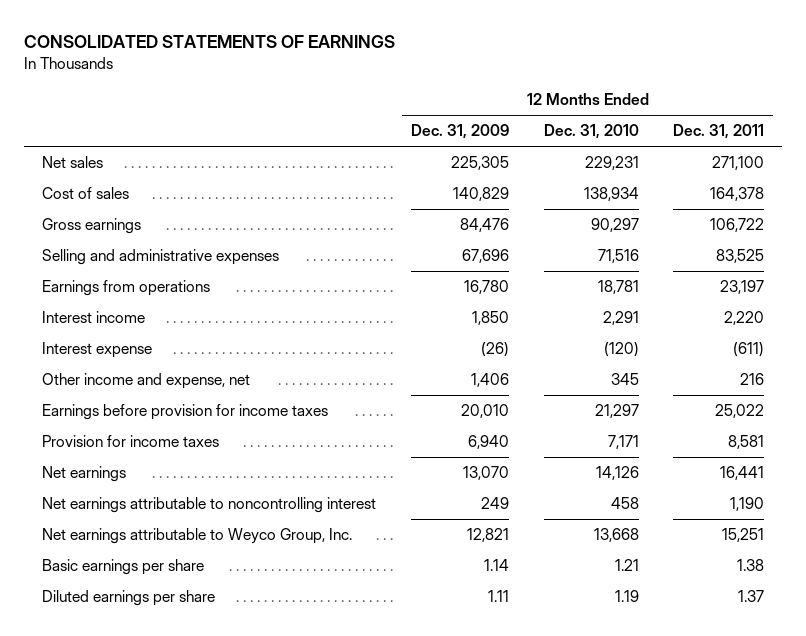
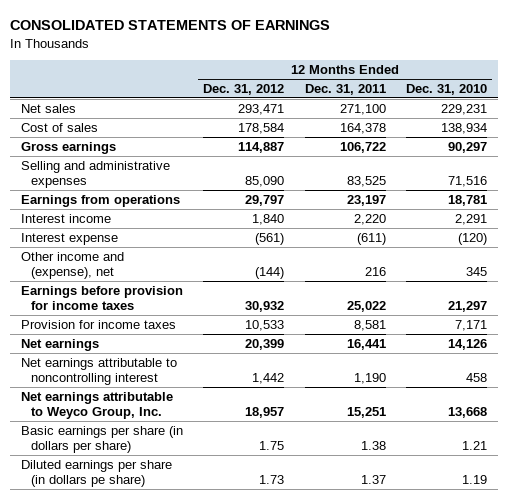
[410,124,509,140] Dec. 31, 2009 -> none
none -> [203,83,285,95] Dec. 31, 2012
[41,373,250,390] Other income and expense, net -> [20,251,124,280] Other income and (expense), net
[41,559,204,576] Basic earnings per share -> [20,425,183,454] Basic earnings per share (in dollars per share)
[41,590,215,607] Diluted earnings per share -> [20,459,172,488] Diluted earnings per share (in dollars pe share)

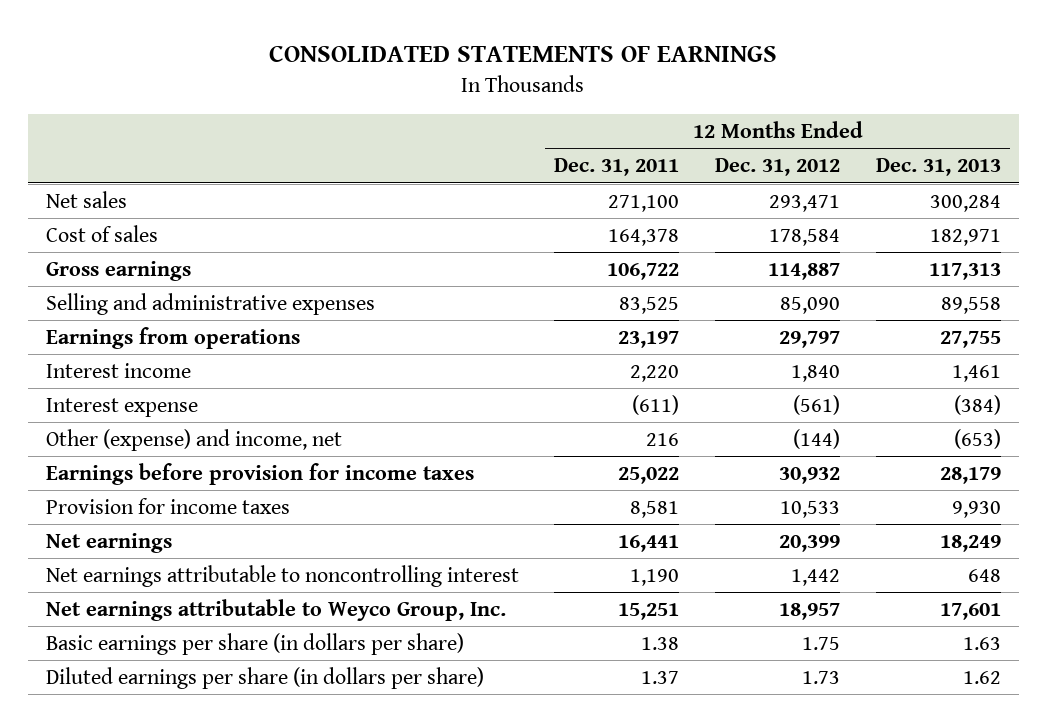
[406,83,488,95] Dec. 31, 2010 -> none
none -> [875,158,1001,177] Dec. 31, 2013
[20,251,124,280] Other income and (expense), net -> [45,429,342,452] Other (expense) and income, net
[20,459,172,488] Diluted earnings per share (in dollars pe share) -> [45,667,484,690] Diluted earnings per share (in dollars per share)

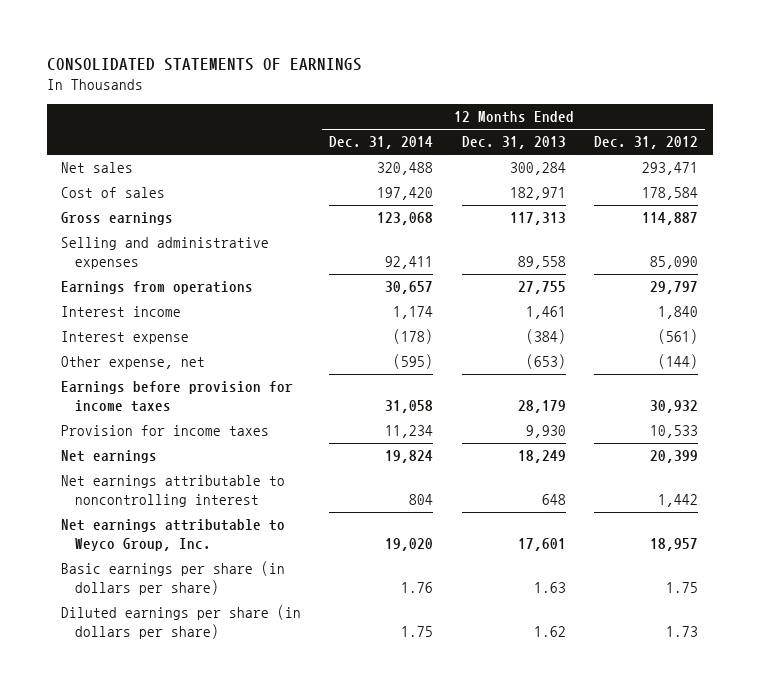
[554,158,680,177] Dec. 31, 2011 -> none
none -> [329,136,434,150] Dec. 31, 2014
[45,429,342,452] Other (expense) and income, net -> [60,356,205,370] Other expense, net

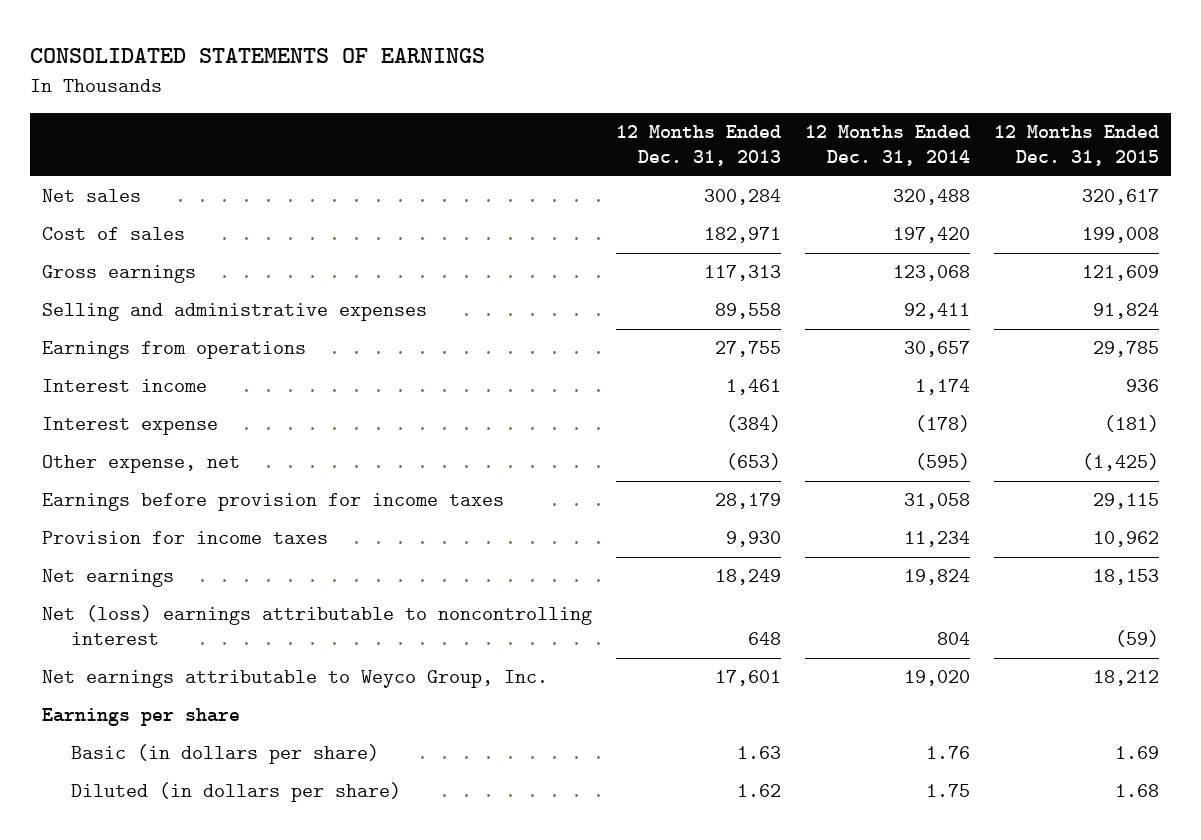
[594,136,699,150] Dec. 31, 2012 -> none
none -> [993,125,1159,167] 12 Months Ended Dec. 31, 2015
[60,475,285,507] Net earnings attributable to noncontrolling interest -> [42,605,593,646] Net (loss) earnings attributable to noncontrolling interest
none -> [42,708,241,727] Earnings per share
[60,561,285,595] Basic earnings per share (in dollars per share) -> [70,744,379,765] Basic (in dollars per share)
[60,605,301,639] Diluted earnings per share (in dollars per share) -> [70,782,401,803] Diluted (in dollars per share)

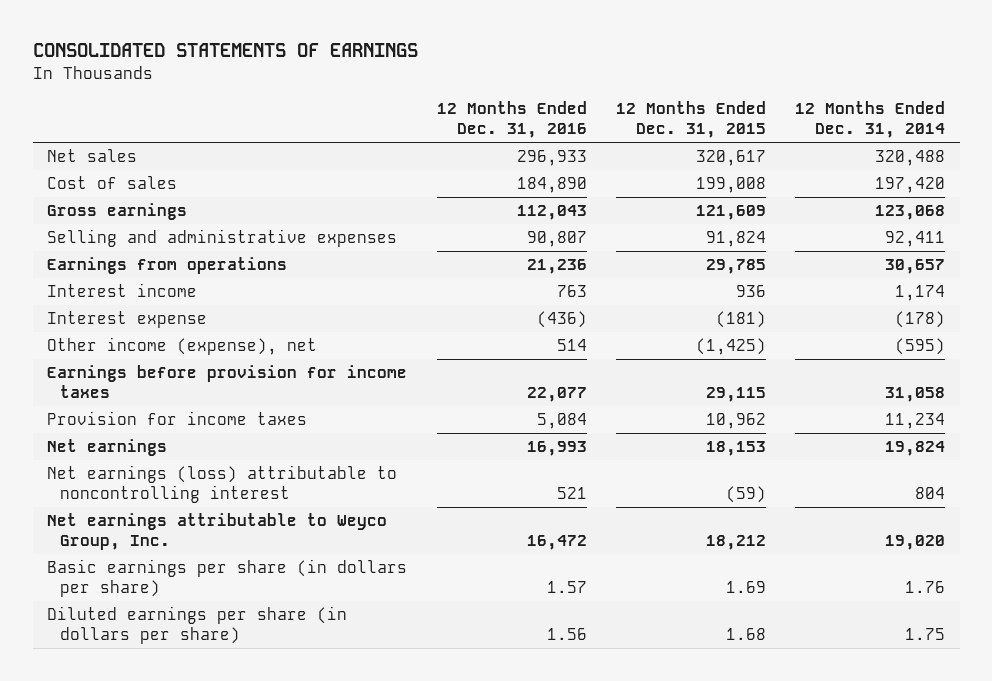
[616,125,782,167] 12 Months Ended Dec. 31, 2013 -> none
none -> [436,100,587,139] 12 Months Ended Dec. 31, 2016
[42,455,241,474] Other expense, net -> [47,336,318,355] Other income (expense), net
[42,605,593,646] Net (loss) earnings attributable to noncontrolling interest -> [47,464,398,504] Net earnings (loss) attributable to noncontrolling interest
[42,708,241,727] Earnings per share -> none
[70,744,379,765] Basic (in dollars per share) -> [47,558,408,598] Basic earnings per share (in dollars per share)
[70,782,401,803] Diluted (in dollars per share) -> [47,605,348,645] Diluted earnings per share (in dollars per share)

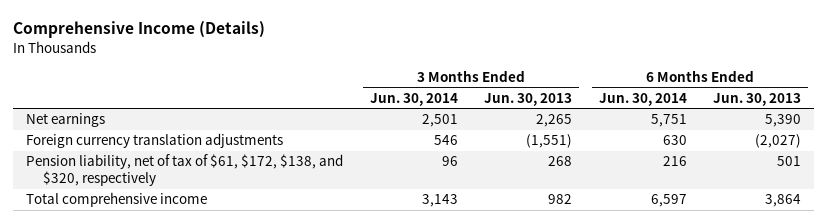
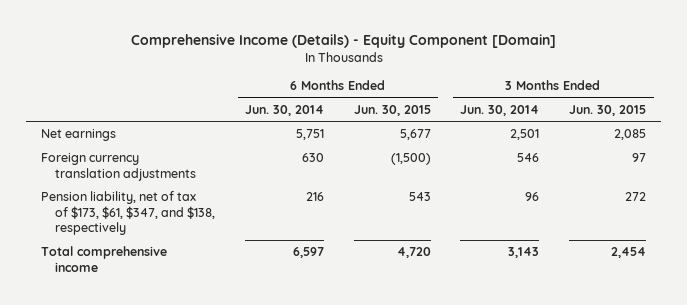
[13,21,266,39] Comprehensive Income (Details) -> [130,34,556,49] Comprehensive Income (Details) - Equity Component [Domain]
[484,92,573,106] Jun. 30, 2013 -> none
[713,92,802,106] Jun. 30, 2013 -> none
none -> [353,104,431,116] Jun. 30, 2015
none -> [569,104,647,116] Jun. 30, 2015
[26,154,344,187] Pension liability, net of tax of $61, $172, $138, and $320, respectively -> [40,191,216,236] Pension liability, net of tax of $173, $61, $347, and $138, respectively

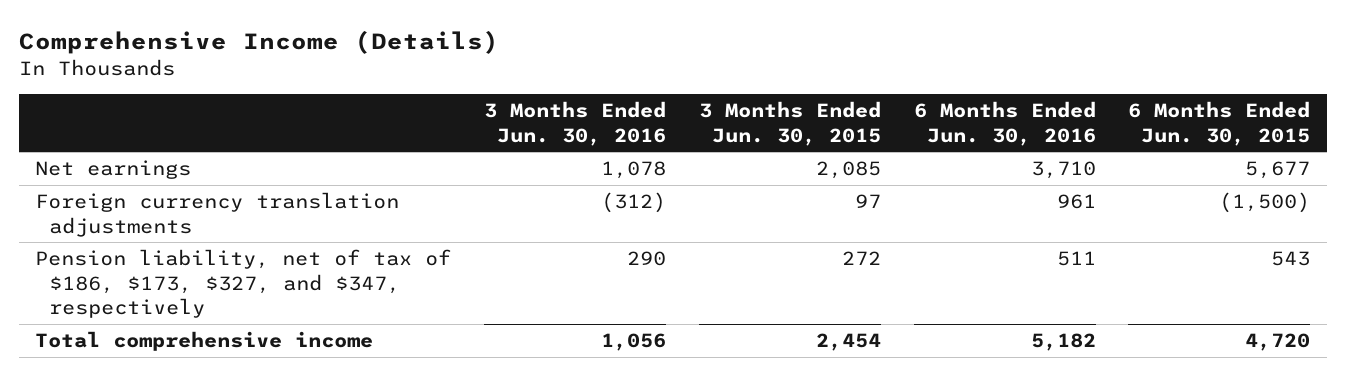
[130,34,556,49] Comprehensive Income (Details) - Equity Component [Domain] -> [19,29,500,54] Comprehensive Income (Details)
[244,104,324,116] Jun. 30, 2014 -> none
[460,104,540,116] Jun. 30, 2014 -> none
none -> [484,101,667,146] 3 Months Ended Jun. 30, 2016
none -> [913,101,1096,146] 6 Months Ended Jun. 30, 2016
[40,191,216,236] Pension liability, net of tax of $173, $61, $347, and $138, respectively -> [35,248,452,319] Pension liability, net of tax of $186, $173, $327, and $347, respectively

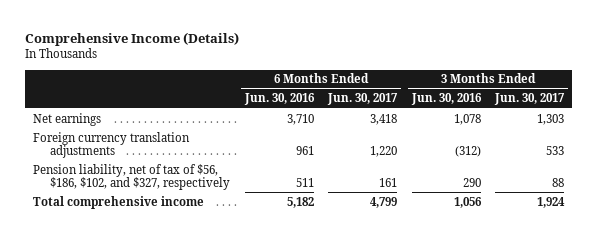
[698,101,881,146] 3 Months Ended Jun. 30, 2015 -> none
[1128,101,1311,146] 6 Months Ended Jun. 30, 2015 -> none
none -> [327,93,399,106] Jun. 30, 2017
none -> [494,93,566,106] Jun. 30, 2017
[35,248,452,319] Pension liability, net of tax of $186, $173, $327, and $347, respectively -> [32,163,230,190] Pension liability, net of tax of $56, $186, $102, and $327, respectively

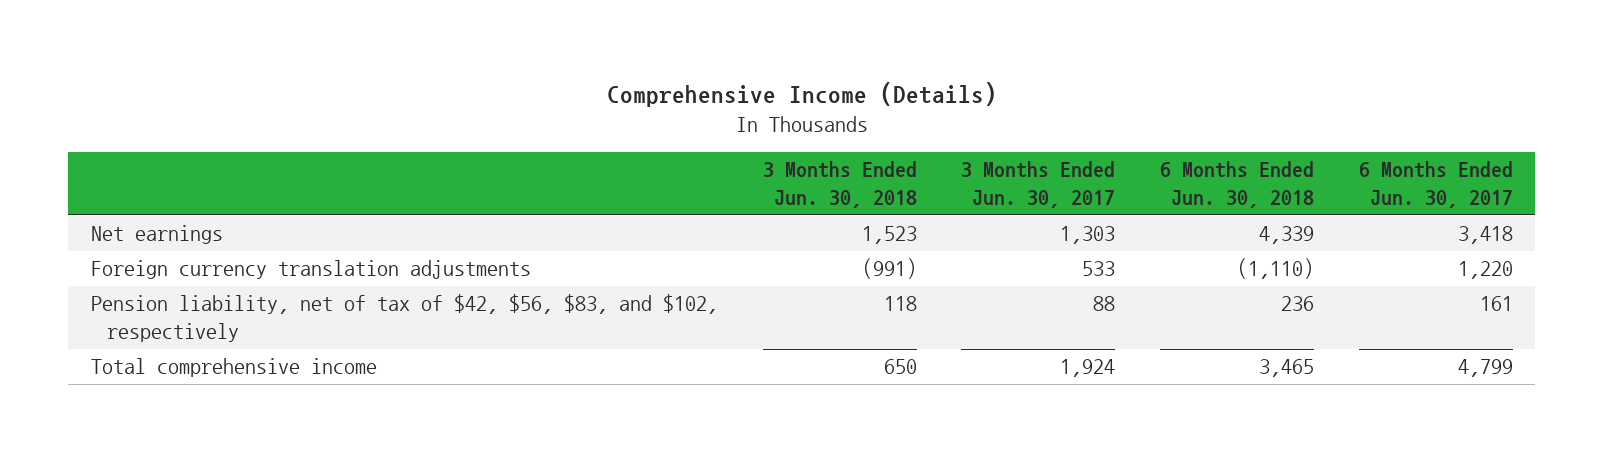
[243,93,315,106] Jun. 30, 2016 -> none
[410,93,482,106] Jun. 30, 2016 -> none
none -> [762,161,917,209] 3 Months Ended Jun. 30, 2018
none -> [1160,161,1315,209] 6 Months Ended Jun. 30, 2018
[32,163,230,190] Pension liability, net of tax of $56, $186, $102, and $327, respectively -> [90,294,718,342] Pension liability, net of tax of $42, $56, $83, and $102, respectively

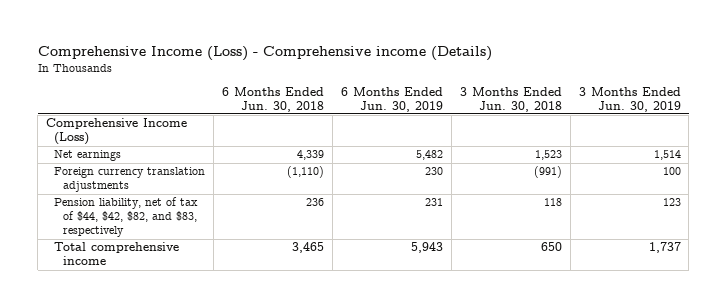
[606,81,997,107] Comprehensive Income (Details) -> [37,45,492,61] Comprehensive Income (Loss) - Comprehensive income (Details)
[961,161,1116,209] 3 Months Ended Jun. 30, 2017 -> none
[1358,161,1513,209] 6 Months Ended Jun. 30, 2017 -> none
none -> [341,86,444,112] 6 Months Ended Jun. 30, 2019
none -> [578,86,681,112] 3 Months Ended Jun. 30, 2019
none -> [46,118,188,146] Comprehensive Income (Loss)
[90,294,718,342] Pension liability, net of tax of $42, $56, $83, and $102, respectively -> [54,197,199,238] Pension liability, net of tax of $44, $42, $82, and $83, respectively

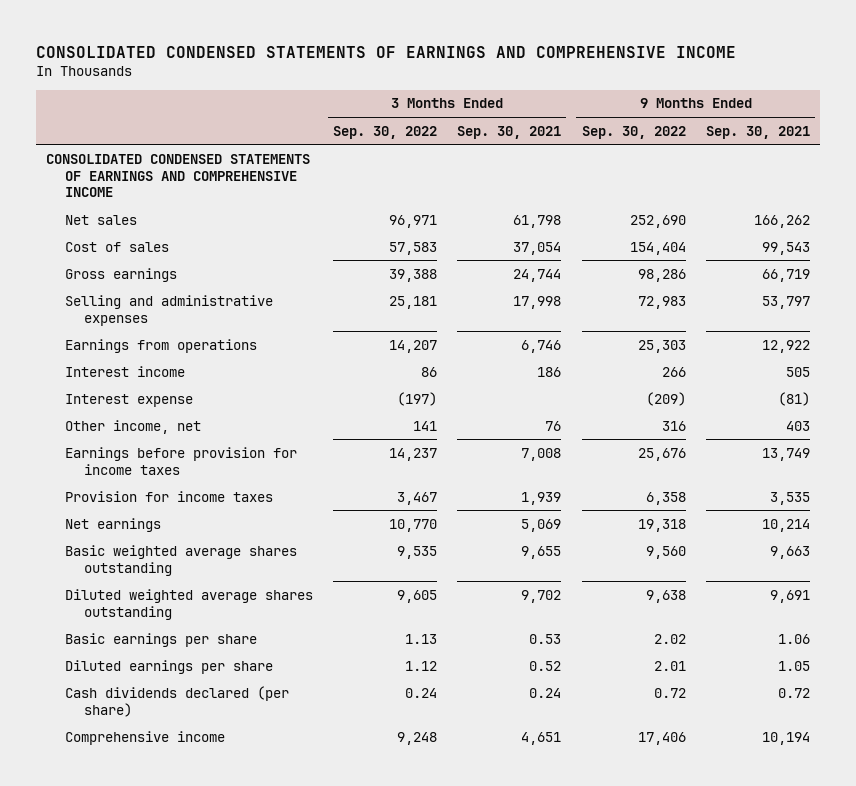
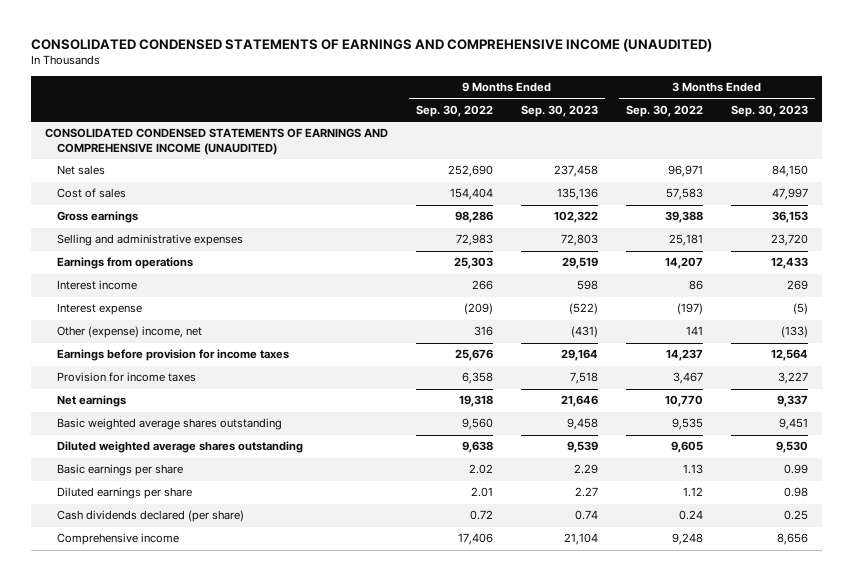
[36,45,737,58] CONSOLIDATED CONDENSED STATEMENTS OF EARNINGS AND COMPREHENSIVE INCOME -> [30,38,712,52] CONSOLIDATED CONDENSED STATEMENTS OF EARNINGS AND COMPREHENSIVE INCOME (UNAUDITED)
[457,125,562,139] Sep. 30, 2021 -> none
[705,125,810,139] Sep. 30, 2021 -> none
none -> [520,104,598,117] Sep. 30, 2023
none -> [730,104,808,117] Sep. 30, 2023
[46,153,311,198] CONSOLIDATED CONDENSED STATEMENTS OF EARNINGS AND COMPREHENSIVE INCOME -> [44,128,388,155] CONSOLIDATED CONDENSED STATEMENTS OF EARNINGS AND COMPREHENSIVE INCOME (UNAUDITED)
[65,419,202,434] Other income, net -> [57,326,203,339] Other (expense) income, net

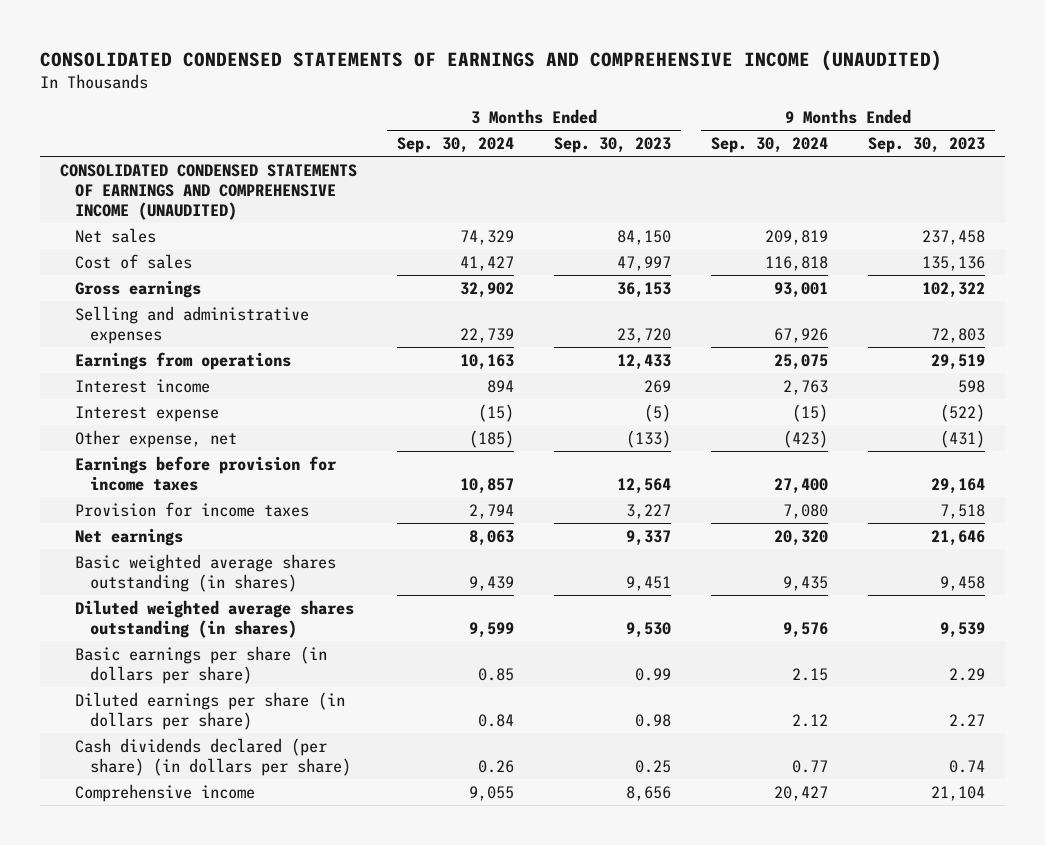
[415,104,493,117] Sep. 30, 2022 -> none
[625,104,703,117] Sep. 30, 2022 -> none
none -> [396,137,514,154] Sep. 30, 2024
none -> [710,137,828,154] Sep. 30, 2024
[57,326,203,339] Other (expense) income, net -> [75,429,238,448] Other expense, net
[57,418,283,431] Basic weighted average shares outstanding -> [75,553,337,592] Basic weighted average shares outstanding (in shares)
[57,441,304,454] Diluted weighted average shares outstanding -> [75,599,355,638] Diluted weighted average shares outstanding (in shares)
[57,464,184,477] Basic earnings per share -> [75,645,328,684] Basic earnings per share (in dollars per share)
[57,487,193,500] Diluted earnings per share -> [75,691,346,730] Diluted earnings per share (in dollars per share)
[57,510,245,523] Cash dividends declared (per share) -> [75,737,352,776] Cash dividends declared (per share) (in dollars per share)

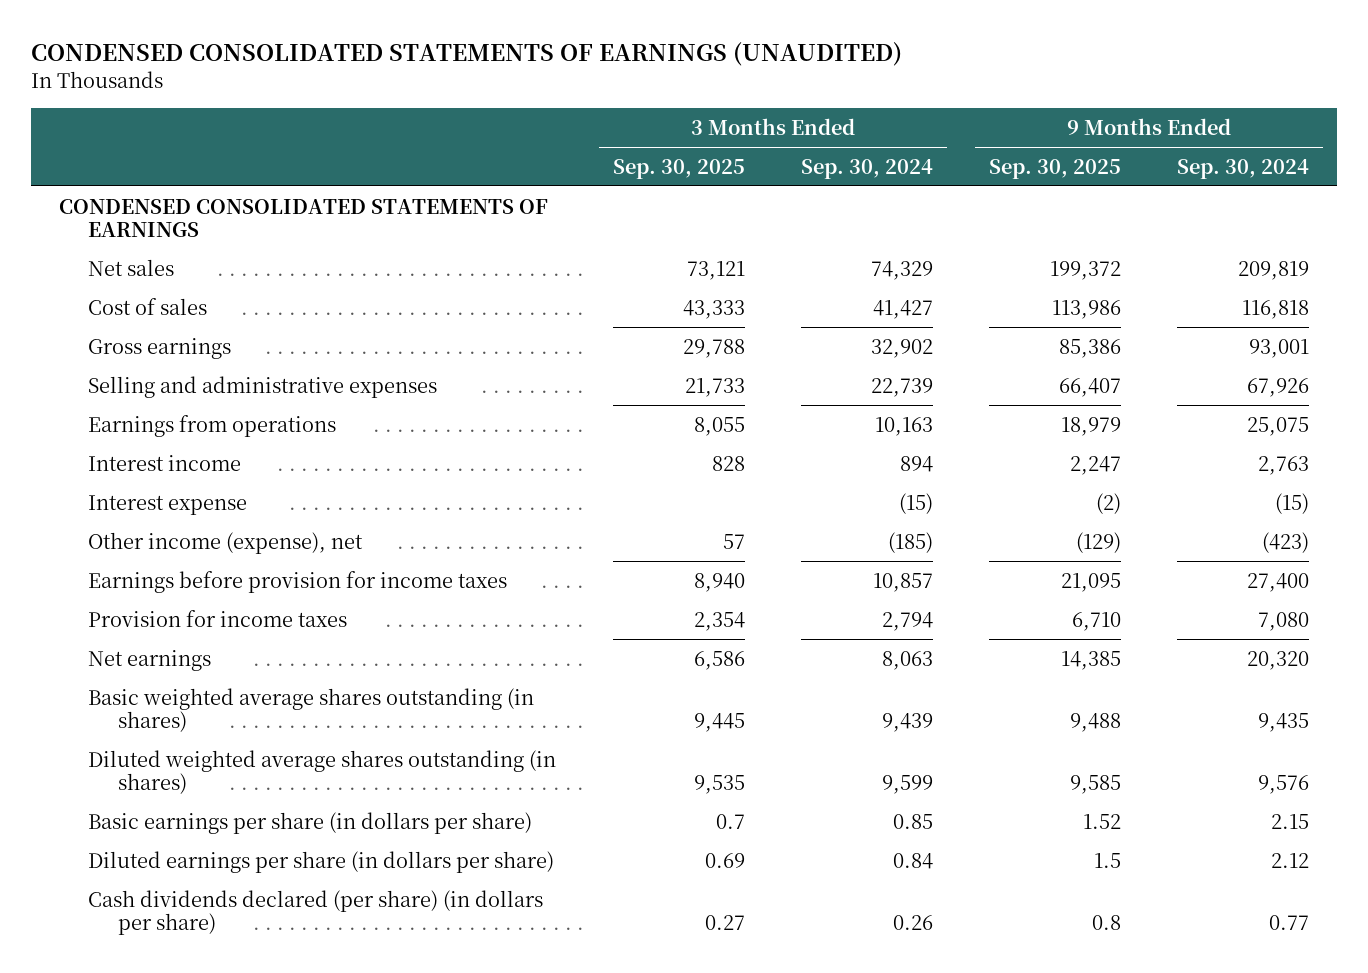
[39,49,942,71] CONSOLIDATED CONDENSED STATEMENTS OF EARNINGS AND COMPREHENSIVE INCOME (UNAUDITED) -> [30,42,902,67] CONDENSED CONSOLIDATED STATEMENTS OF EARNINGS (UNAUDITED)
[553,137,671,154] Sep. 30, 2023 -> none
[867,137,985,154] Sep. 30, 2023 -> none
none -> [612,158,745,179] Sep. 30, 2025
none -> [988,158,1121,179] Sep. 30, 2025
[59,163,357,221] CONSOLIDATED CONDENSED STATEMENTS OF EARNINGS AND COMPREHENSIVE INCOME (UNAUDITED) -> [58,198,548,238] CONDENSED CONSOLIDATED STATEMENTS OF EARNINGS
[75,429,238,448] Other expense, net -> [88,531,364,554] Other income (expense), net
[75,783,256,802] Comprehensive income -> none

